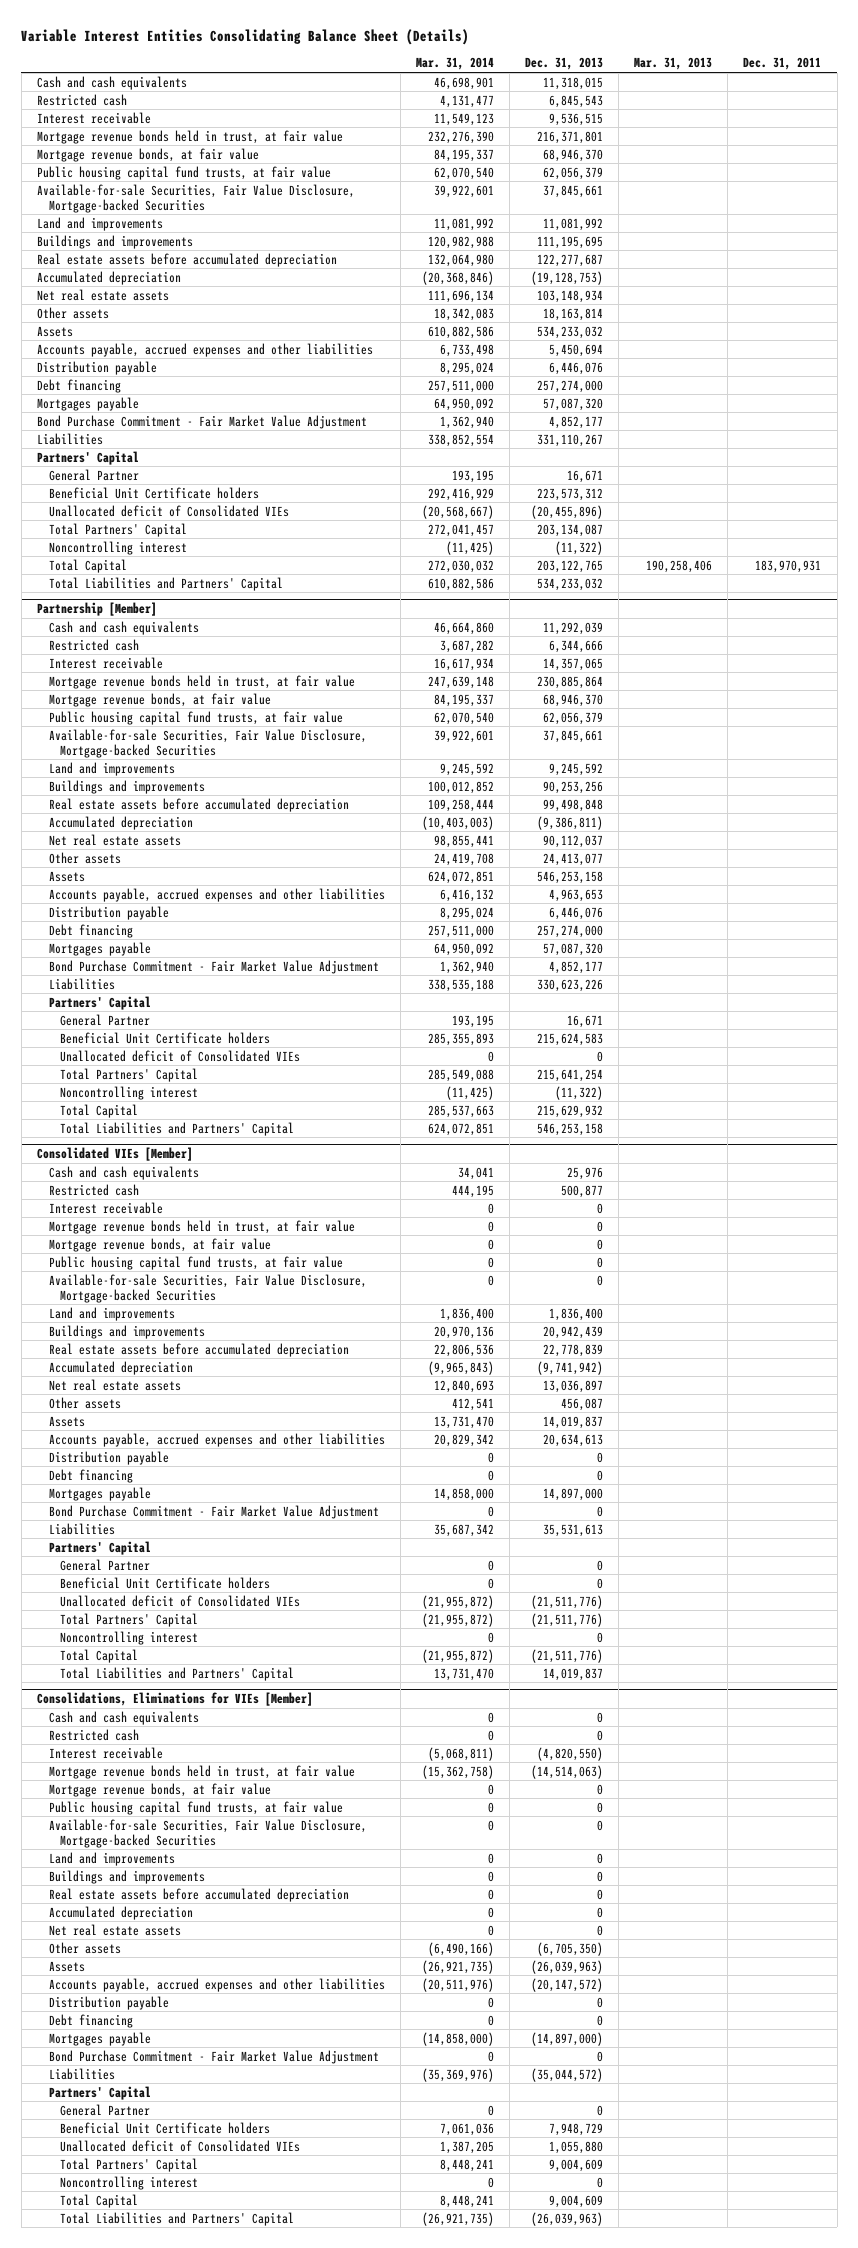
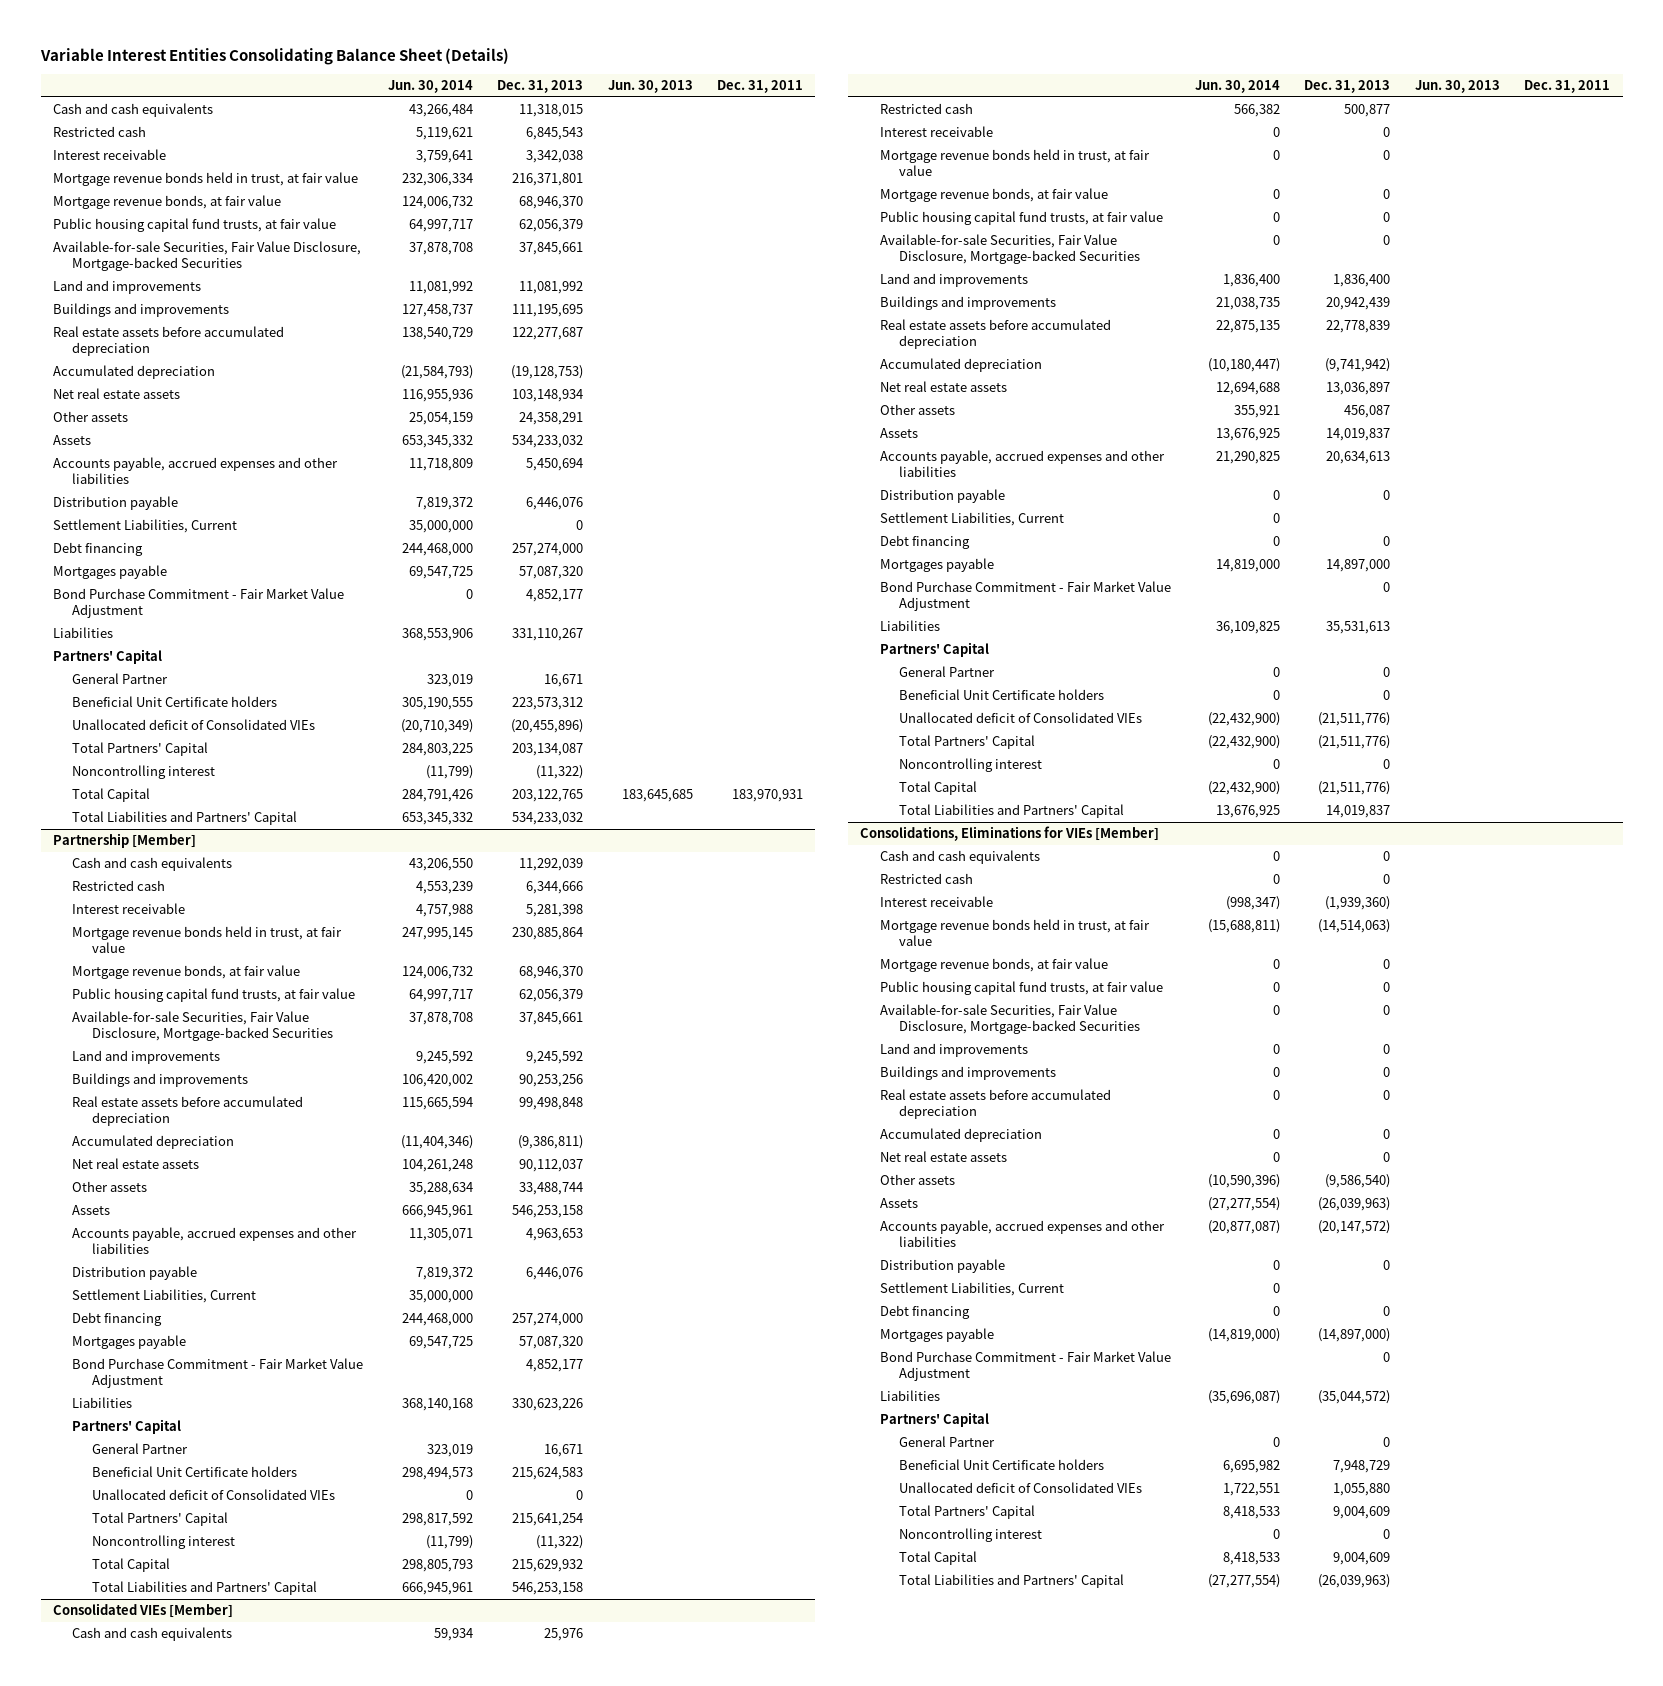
[415,57,494,71] Mar. 31, 2014 -> none
[634,57,713,71] Mar. 31, 2013 -> none
none -> [387,79,473,93] Jun. 30, 2014
none -> [607,79,693,93] Jun. 30, 2013
[549,112,604,126] 9,536,515 -> [526,149,584,163] 3,342,038
[543,307,604,321] 18,163,814 -> [519,411,584,425] 24,358,291
none -> [53,518,238,533] Settlement Liabilities, Current
[543,657,604,671] 14,357,065 -> [526,903,584,917] 5,281,398
[543,852,604,866] 24,413,077 -> [519,1181,584,1195] 33,488,744
none -> [72,1288,257,1303] Settlement Liabilities, Current
none -> [879,511,1064,526] Settlement Liabilities, Current
[537,1746,604,1761] (4,820,550) -> [1325,895,1391,910] (1,939,360)
[537,1941,604,1956] (6,705,350) -> [1325,1173,1391,1188] (9,586,540)
none -> [879,1281,1064,1296] Settlement Liabilities, Current

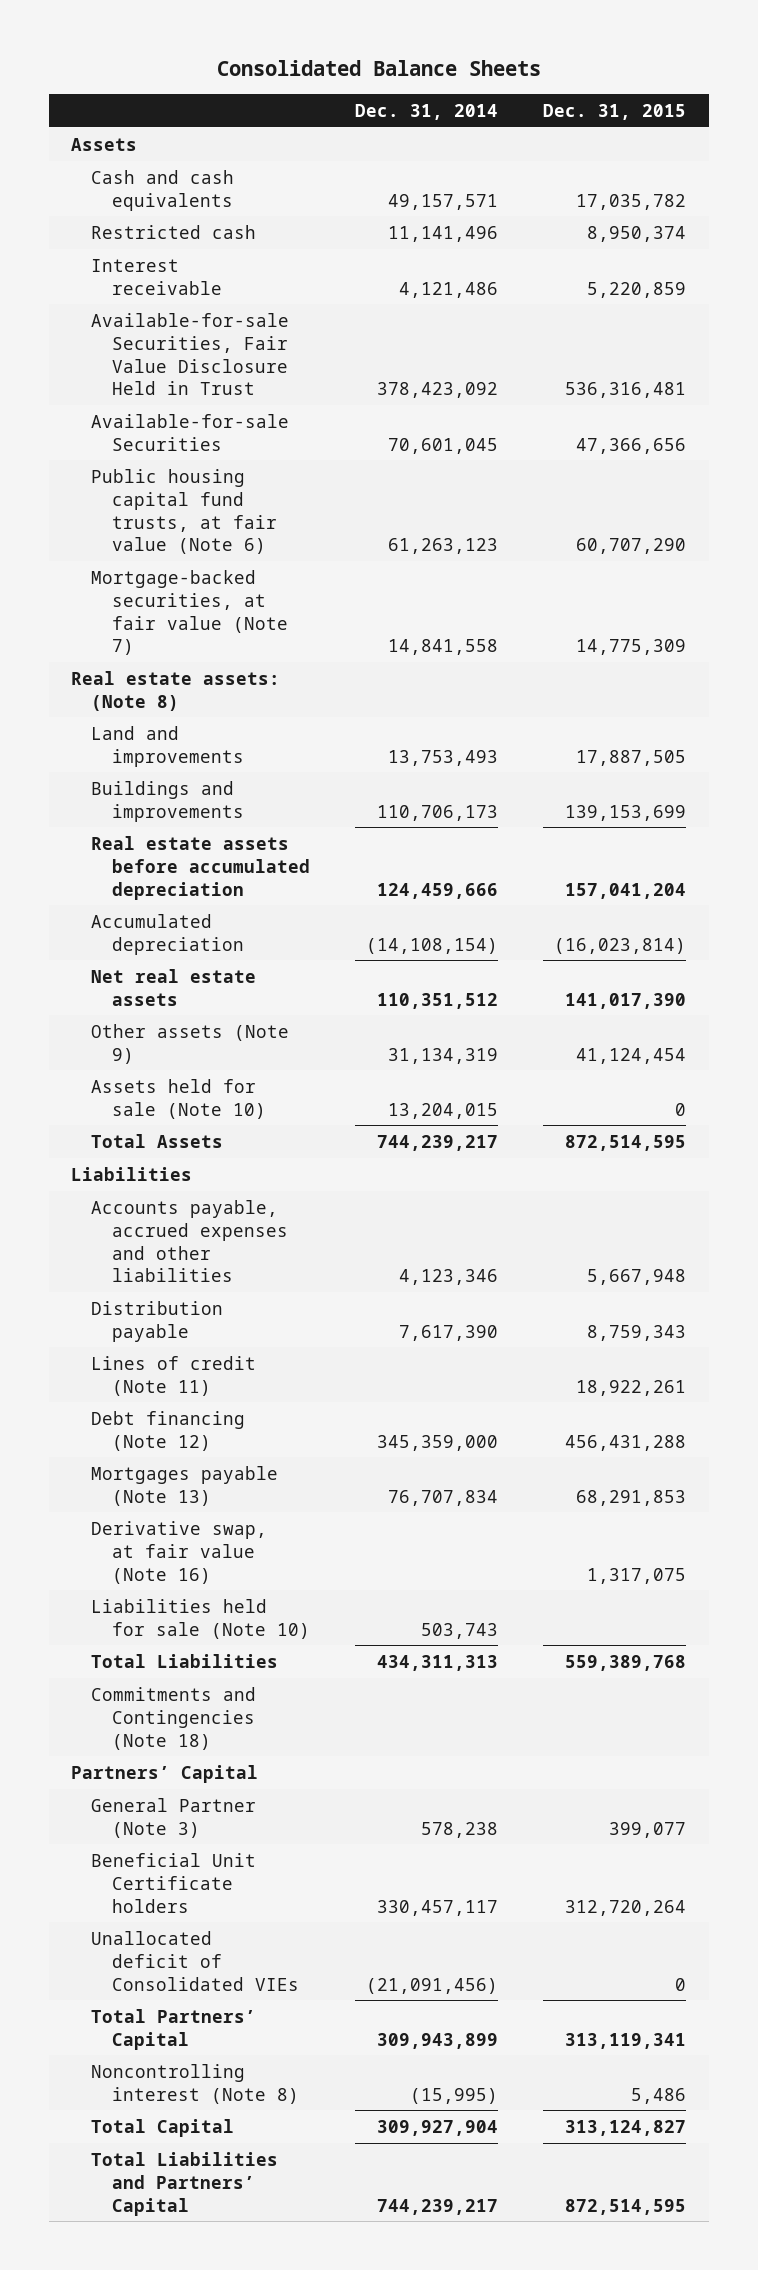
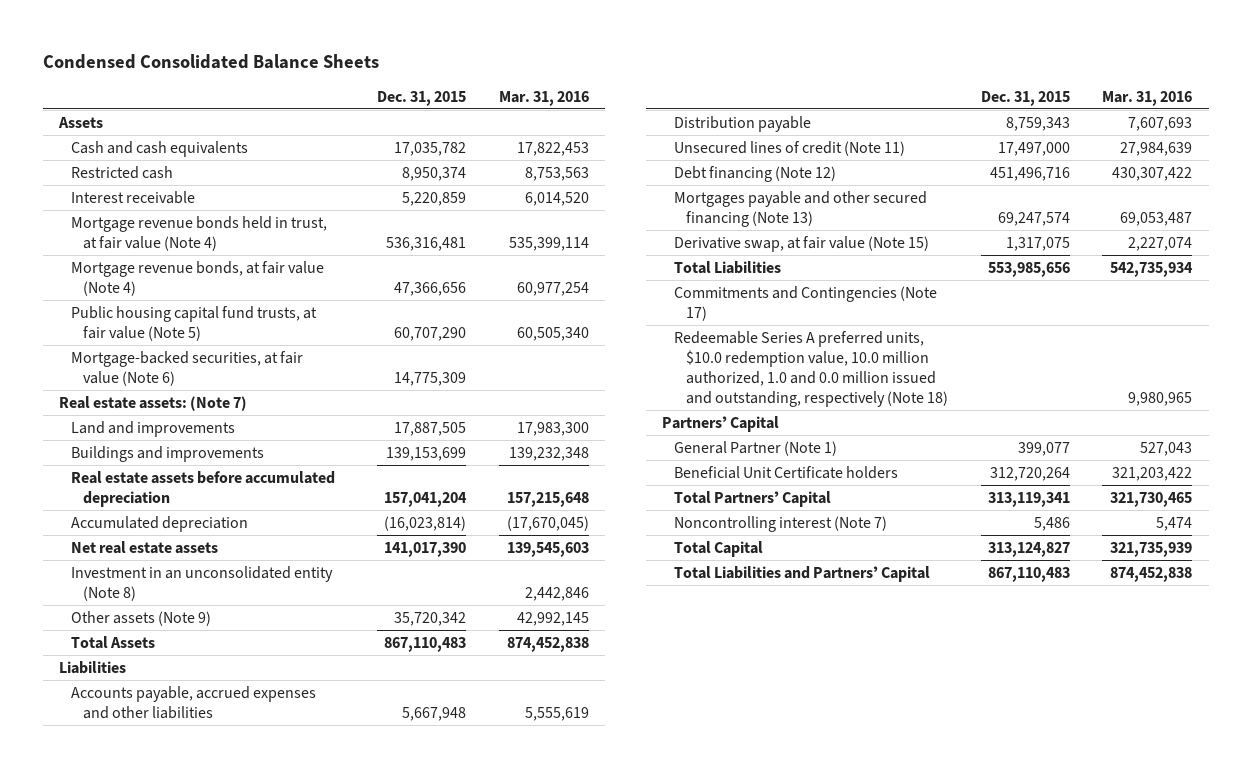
[216,60,541,77] Consolidated Balance Sheets -> [42,53,379,69] Condensed Consolidated Balance Sheets
[354,103,498,120] Dec. 31, 2014 -> none
none -> [499,90,590,106] Mar. 31, 2016
[91,312,290,396] Available-for-sale Securities, Fair Value Disclosure Held in Trust -> [70,215,327,251] Mortgage revenue bonds held in trust, at fair value (Note 4)
[91,413,290,451] Available-for-sale Securities -> [70,260,324,296] Mortgage revenue bonds, at fair value (Note 4)
[91,468,277,555] Public housing capital fund trusts, at fair value (Note 6) -> [70,305,317,341] Public housing capital fund trusts, at fair value (Note 5)
[91,569,288,656] Mortgage-backed securities, at fair value (Note 7) -> [70,350,303,386] Mortgage-backed securities, at fair value (Note 6)
[71,670,281,711] Real estate assets: (Note 8) -> [58,395,247,411] Real estate assets: (Note 7)
[91,1078,266,1119] Assets held for sale (Note 10) -> none
none -> [70,565,333,601] Investment in an unconsolidated entity (Note 8)
[576,1047,687,1064] 41,124,454 -> [394,611,467,626] 35,720,342
[565,1134,687,1151] 872,514,595 -> [384,636,467,652] 867,110,483
[91,1598,310,1639] Liabilities held for sale (Note 10) -> none
[91,1355,257,1396] Lines of credit (Note 11) -> [674,140,906,156] Unsecured lines of credit (Note 11)
[576,1379,687,1396] 18,922,261 -> [997,141,1070,156] 17,497,000
[565,1434,687,1451] 456,431,288 -> [989,166,1070,181] 451,496,716
[91,1465,279,1506] Mortgages payable (Note 13) -> [674,190,928,227] Mortgages payable and other secured financing (Note 13)
[576,1489,687,1506] 68,291,853 -> [997,211,1070,226] 69,247,574
[91,1520,268,1584] Derivative swap, at fair value (Note 16) -> [674,235,930,252] Derivative swap, at fair value (Note 15)
[565,1654,687,1671] 559,389,768 -> [987,261,1070,277] 553,985,656
[91,1686,257,1750] Commitments and Contingencies (Note 18) -> [674,285,938,321] Commitments and Contingencies (Note 17)
none -> [674,330,949,407] Redeemable Series A preferred units, $10.0 redemption value, 10.0 million authorized, 1.0 and 0.0 million issued and outstanding, respectively (Note 18)
[91,1797,257,1838] General Partner (Note 3) -> [674,440,838,456] General Partner (Note 1)
[91,1930,299,1991] Unallocated deficit of Consolidated VIEs -> none
[91,2063,299,2104] Noncontrolling interest (Note 8) -> [674,515,888,532] Noncontrolling interest (Note 7)
[565,2198,687,2215] 872,514,595 -> [987,566,1070,582] 867,110,483

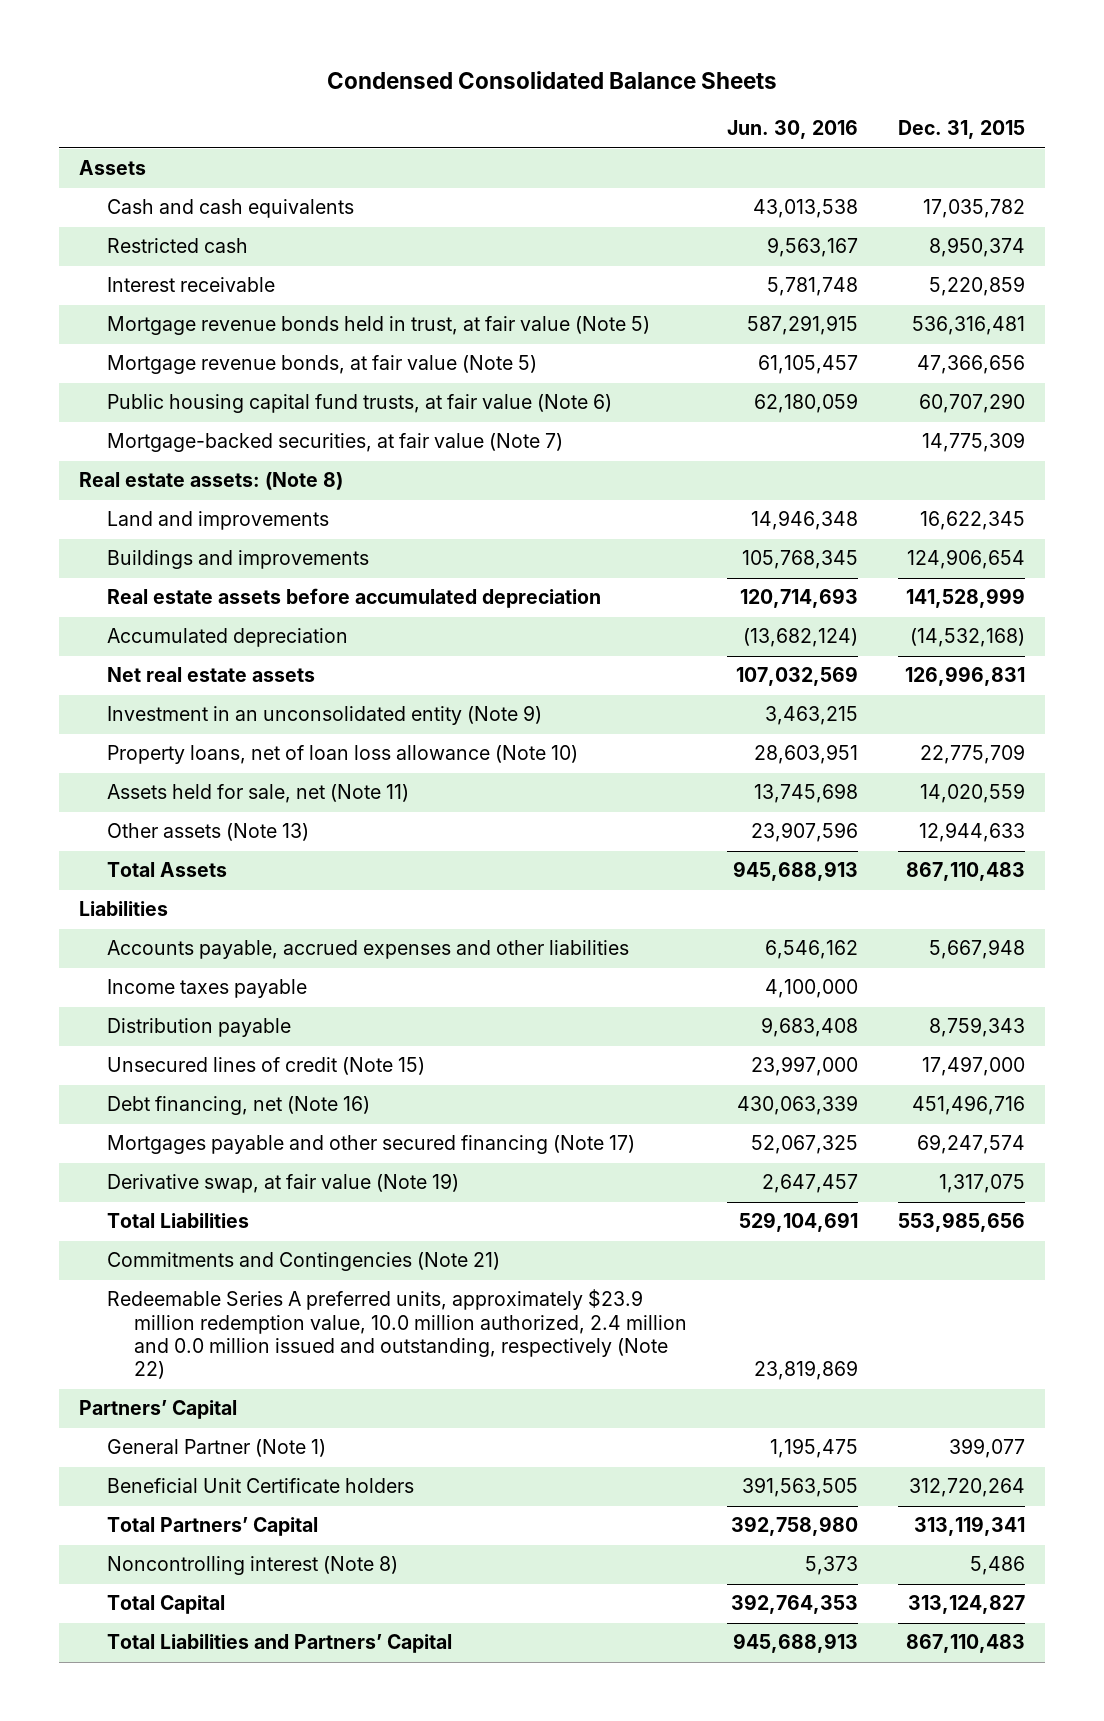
[499,90,590,106] Mar. 31, 2016 -> none
none -> [726,120,858,140] Jun. 30, 2016
[70,215,327,251] Mortgage revenue bonds held in trust, at fair value (Note 4) -> [106,316,650,336] Mortgage revenue bonds held in trust, at fair value (Note 5)
[70,260,324,296] Mortgage revenue bonds, at fair value (Note 4) -> [106,355,537,375] Mortgage revenue bonds, at fair value (Note 5)
[70,305,317,341] Public housing capital fund trusts, at fair value (Note 5) -> [106,394,612,414] Public housing capital fund trusts, at fair value (Note 6)
[70,350,303,386] Mortgage-backed securities, at fair value (Note 6) -> [106,433,563,453] Mortgage-backed securities, at fair value (Note 7)
[58,395,247,411] Real estate assets: (Note 7) -> [79,472,344,491] Real estate assets: (Note 8)
[394,421,467,436] 17,887,505 -> [919,511,1025,531] 16,622,345
[386,446,467,461] 139,153,699 -> [906,549,1025,570] 124,906,654
[384,491,468,507] 157,041,204 -> [905,588,1025,609] 141,528,999
[384,515,467,531] (16,023,814) -> [909,628,1025,648] (14,532,168)
[384,541,467,557] 141,017,390 -> [904,666,1025,687] 126,996,831
[70,565,333,601] Investment in an unconsolidated entity (Note 8) -> [106,705,542,726] Investment in an unconsolidated entity (Note 9)
none -> [106,745,578,765] Property loans, net of loan loss allowance (Note 10)
none -> [106,784,409,804] Assets held for sale, net (Note 11)
[70,610,211,626] Other assets (Note 9) -> [106,823,309,842] Other assets (Note 13)
[394,611,467,626] 35,720,342 -> [918,822,1025,843] 12,944,633
none -> [106,979,307,999] Income taxes payable
[674,140,906,156] Unsecured lines of credit (Note 11) -> [106,1057,425,1076] Unsecured lines of credit (Note 15)
[674,165,837,182] Debt financing (Note 12) -> [106,1096,370,1116] Debt financing, net (Note 16)
[674,190,928,227] Mortgages payable and other secured financing (Note 13) -> [106,1135,635,1155] Mortgages payable and other secured financing (Note 17)
[674,235,930,252] Derivative swap, at fair value (Note 15) -> [106,1173,459,1194] Derivative swap, at fair value (Note 19)
[674,285,938,321] Commitments and Contingencies (Note 17) -> [106,1252,500,1272] Commitments and Contingencies (Note 21)
[674,330,949,407] Redeemable Series A preferred units, $10.0 redemption value, 10.0 million authorized, 1.0 and 0.0 million issued and outstanding, respectively (Note 18) -> [106,1289,687,1380] Redeemable Series A preferred units, approximately $23.9 million redemption value, 10.0 million authorized, 2.4 million and 0.0 million issued and outstanding, respectively (Note 22)
[674,515,888,532] Noncontrolling interest (Note 7) -> [106,1556,398,1576] Noncontrolling interest (Note 8)

